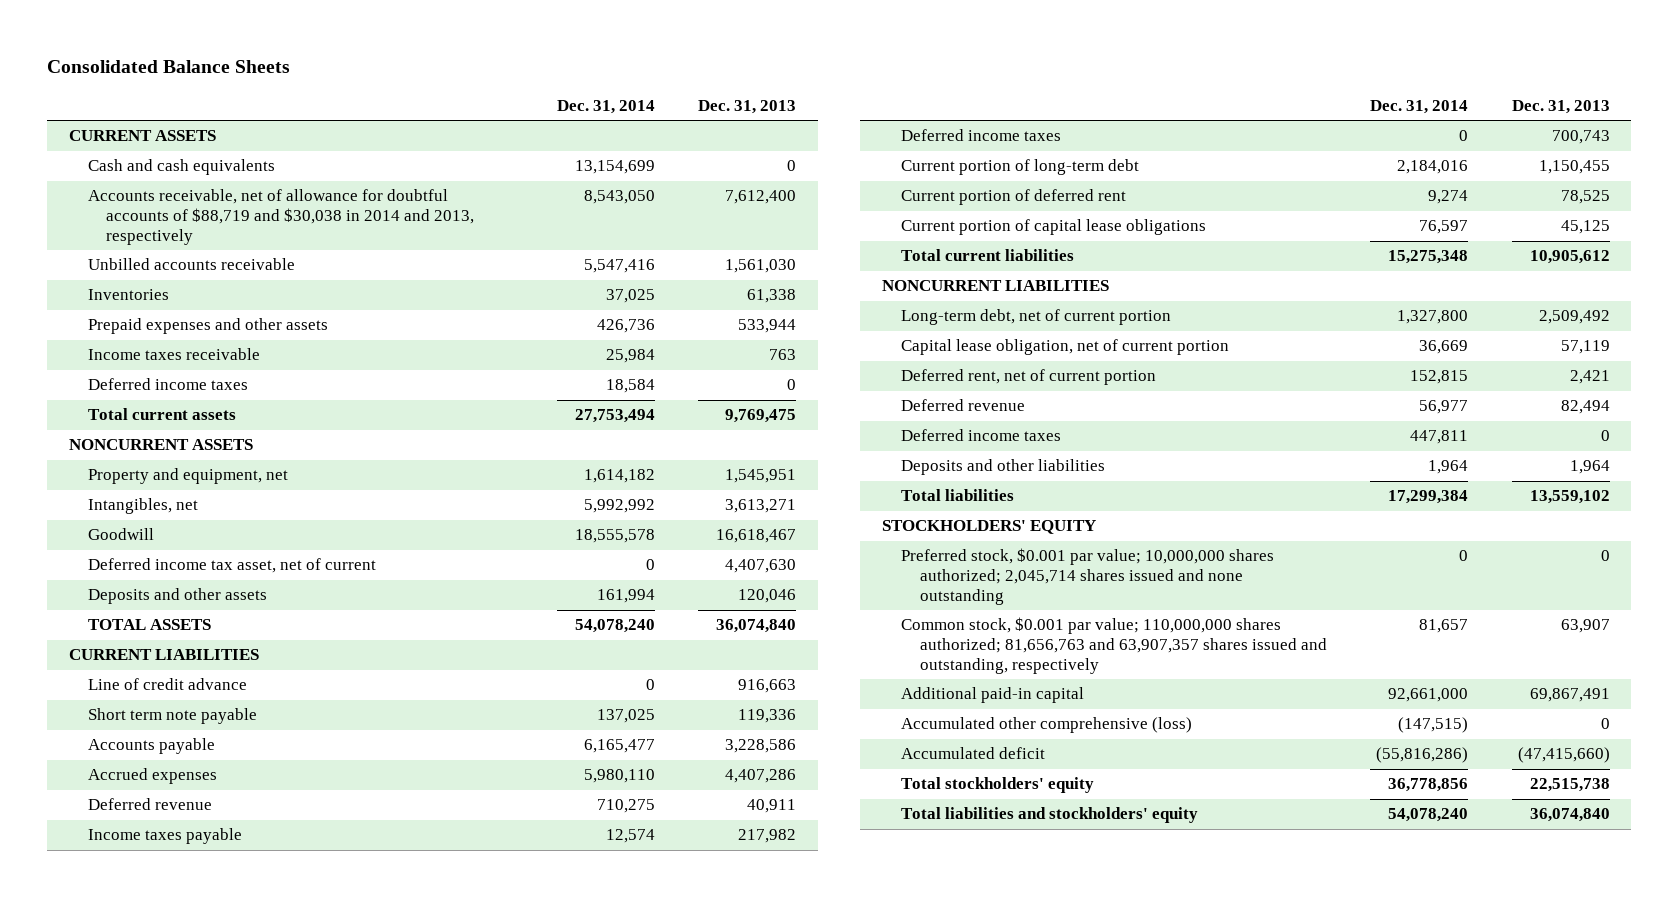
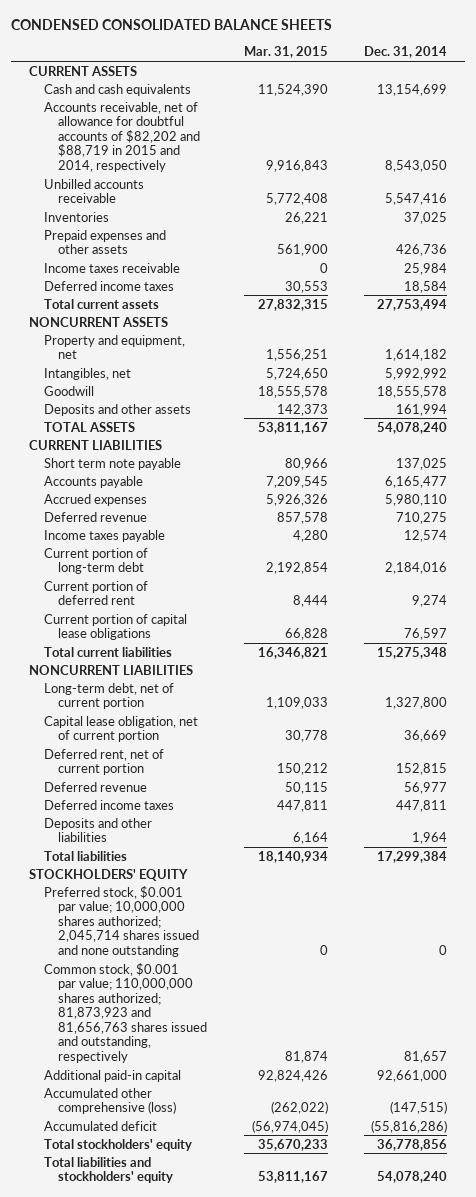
[46,60,290,74] Consolidated Balance Sheets -> [11,19,333,31] CONDENSED CONSOLIDATED BALANCE SHEETS
[698,99,797,114] Dec. 31, 2013 -> none
none -> [243,46,328,59] Mar. 31, 2015
[87,189,475,245] Accounts receivable, net of allowance for doubtful accounts of $88,719 and $30,038 in 2014 and 2013, respectively -> [43,101,201,172] Accounts receivable, net of allowance for doubtful accounts of $82,202 and $88,719 in 2015 and 2014, respectively
[87,558,376,574] Deferred income tax asset, net of current -> none
[87,678,247,691] Line of credit advance -> none
[900,129,1061,142] Deferred income taxes -> none
[900,617,1327,674] Common stock, $0.001 par value; 110,000,000 shares authorized; 81,656,763 and 63,907,357 shares issued and outstanding, respectively -> [43,962,208,1063] Common stock, $0.001 par value; 110,000,000 shares authorized; 81,873,923 and 81,656,763 shares issued and outstanding, respectively

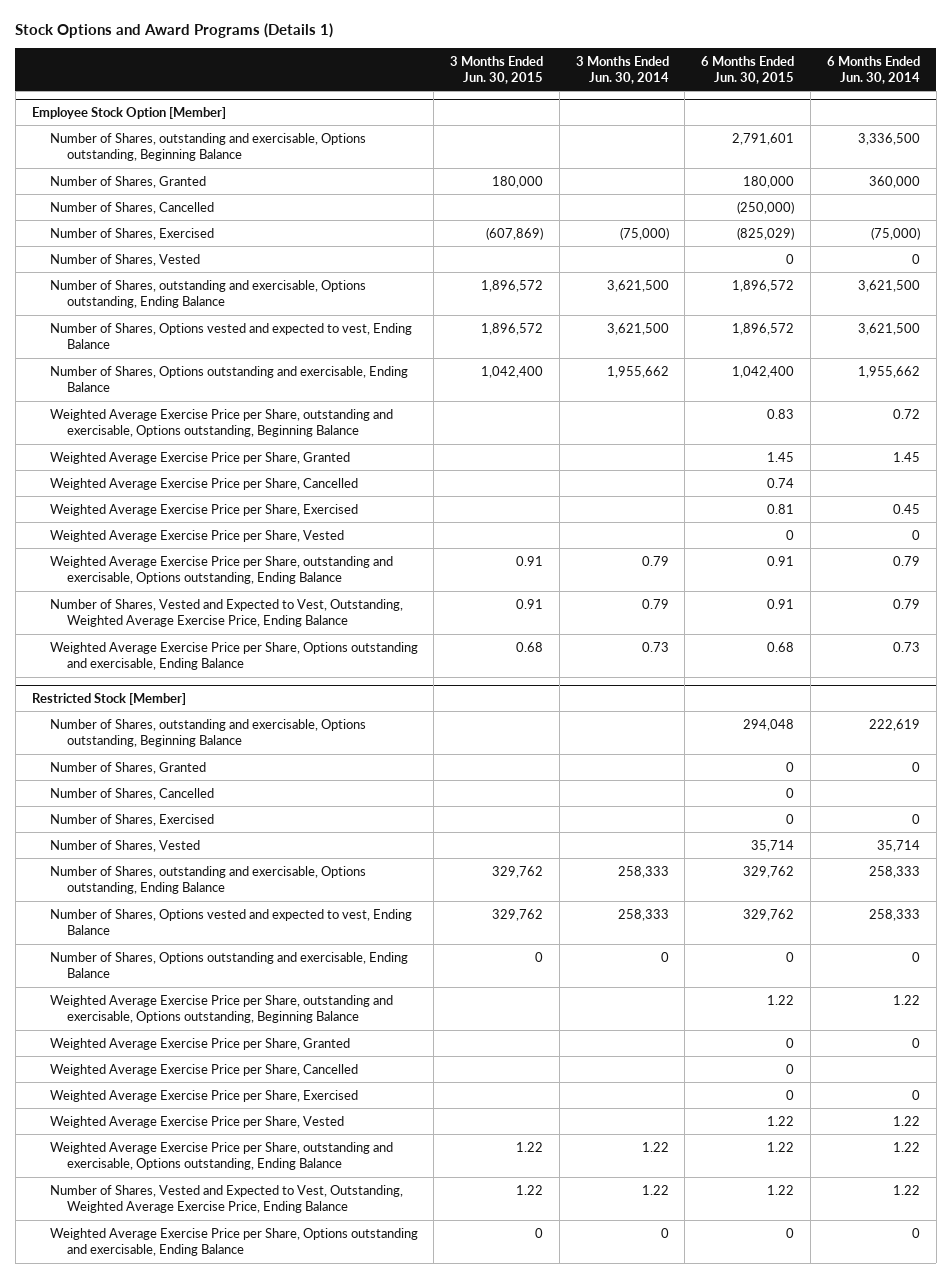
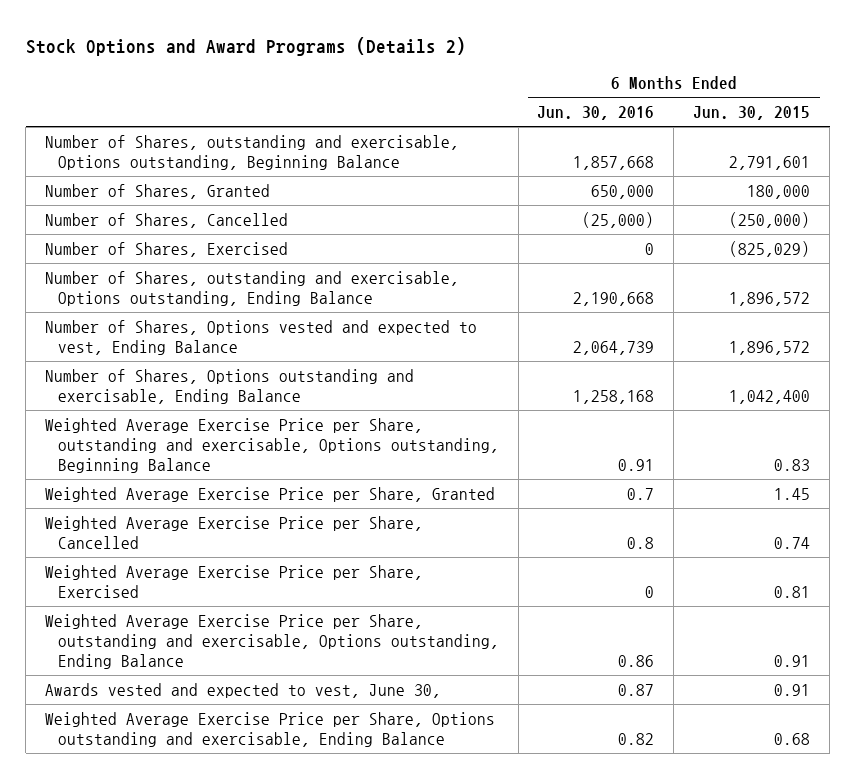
[15,23,334,39] Stock Options and Award Programs (Details 1) -> [25,36,466,56] Stock Options and Award Programs (Details 2)
[450,55,544,84] 3 Months Ended Jun. 30, 2015 -> none
[575,55,669,84] 3 Months Ended Jun. 30, 2014 -> none
[826,55,920,84] 6 Months Ended Jun. 30, 2014 -> none
none -> [537,105,655,120] Jun. 30, 2016
[31,106,226,119] Employee Stock Option [Member] -> none
[49,253,200,266] Number of Shares, Vested -> none
[49,529,344,542] Weighted Average Exercise Price per Share, Vested -> none
[49,598,403,628] Number of Shares, Vested and Expected to Vest, Outstanding, Weighted Average Exercise Price, Ending Balance -> [45,682,442,698] Awards vested and expected to vest, June 30,
[31,692,186,705] Restricted Stock [Member] -> none
[49,718,366,748] Number of Shares, outstanding and exercisable, Options outstanding, Beginning Balance -> none
[49,761,206,774] Number of Shares, Granted -> none
[49,787,214,800] Number of Shares, Cancelled -> none
[49,813,214,826] Number of Shares, Exercised -> none
[49,839,200,852] Number of Shares, Vested -> none
[49,865,366,895] Number of Shares, outstanding and exercisable, Options outstanding, Ending Balance -> none
[49,908,412,936] Number of Shares, Options vested and expected to vest, Ending Balance -> none
[49,951,408,979] Number of Shares, Options outstanding and exercisable, Ending Balance -> none
[49,994,393,1024] Weighted Average Exercise Price per Share, outstanding and exercisable, Options outstanding, Beginning Balance -> none
[49,1037,350,1050] Weighted Average Exercise Price per Share, Granted -> none
[49,1063,358,1076] Weighted Average Exercise Price per Share, Cancelled -> none
[49,1089,358,1102] Weighted Average Exercise Price per Share, Exercised -> none
[49,1115,344,1128] Weighted Average Exercise Price per Share, Vested -> none
[49,1141,393,1171] Weighted Average Exercise Price per Share, outstanding and exercisable, Options outstanding, Ending Balance -> none
[49,1184,403,1214] Number of Shares, Vested and Expected to Vest, Outstanding, Weighted Average Exercise Price, Ending Balance -> none
[49,1227,418,1257] Weighted Average Exercise Price per Share, Options outstanding and exercisable, Ending Balance -> none

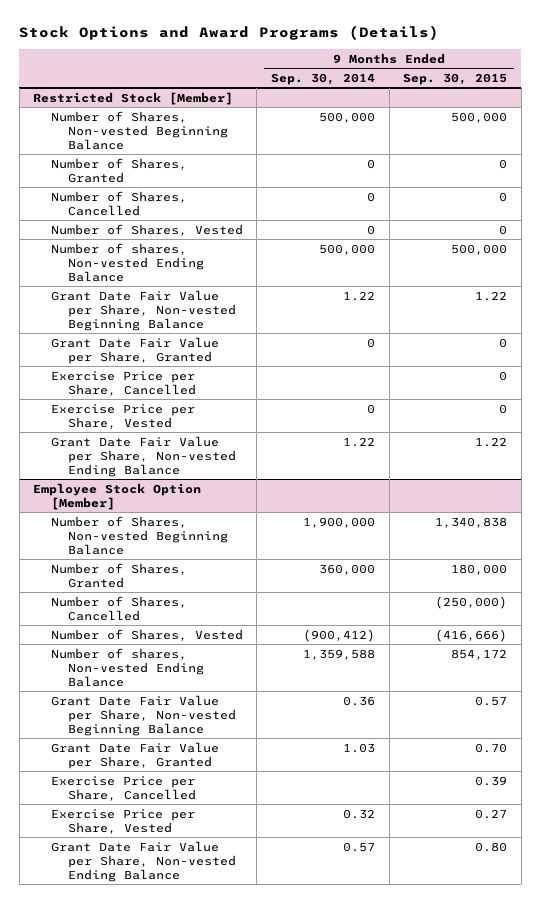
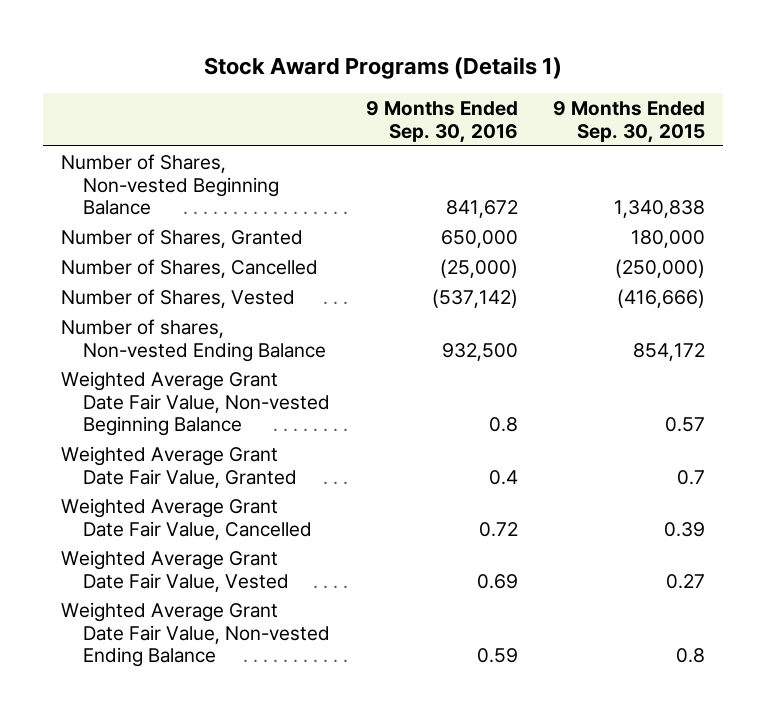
[19,25,440,41] Stock Options and Award Programs (Details) -> [204,56,563,79] Stock Award Programs (Details 1)
[271,72,376,85] Sep. 30, 2014 -> none
none -> [365,101,518,143] 9 Months Ended Sep. 30, 2016
[33,91,234,105] Restricted Stock [Member] -> none
[50,110,229,150] Number of Shares, Non-vested Beginning Balance -> none
[50,157,187,183] Number of Shares, Granted -> none
[50,190,187,216] Number of Shares, Cancelled -> none
[50,223,243,236] Number of Shares, Vested -> none
[50,242,205,282] Number of shares, Non-vested Ending Balance -> none
[50,289,237,331] Grant Date Fair Value per Share, Non-vested Beginning Balance -> none
[50,336,219,364] Grant Date Fair Value per Share, Granted -> none
[50,370,197,396] Exercise Price per Share, Cancelled -> none
[50,403,195,429] Exercise Price per Share, Vested -> none
[50,435,237,477] Grant Date Fair Value per Share, Non-vested Ending Balance -> none
[33,482,202,510] Employee Stock Option [Member] -> none
[50,775,197,801] Exercise Price per Share, Cancelled -> none
[50,808,195,834] Exercise Price per Share, Vested -> none
[50,694,237,736] Grant Date Fair Value per Share, Non-vested Beginning Balance -> [61,370,331,437] Weighted Average Grant Date Fair Value, Non-vested Beginning Balance
[50,741,219,769] Grant Date Fair Value per Share, Granted -> [61,445,298,488] Weighted Average Grant Date Fair Value, Granted
[475,742,508,753] 0.70 -> [677,469,706,485] 0.7
none -> [61,497,313,540] Weighted Average Grant Date Fair Value, Cancelled
none -> [61,549,290,592] Weighted Average Grant Date Fair Value, Vested
[50,840,237,882] Grant Date Fair Value per Share, Non-vested Ending Balance -> [61,601,331,668] Weighted Average Grant Date Fair Value, Non-vested Ending Balance
[475,841,508,852] 0.80 -> [676,648,706,664] 0.8

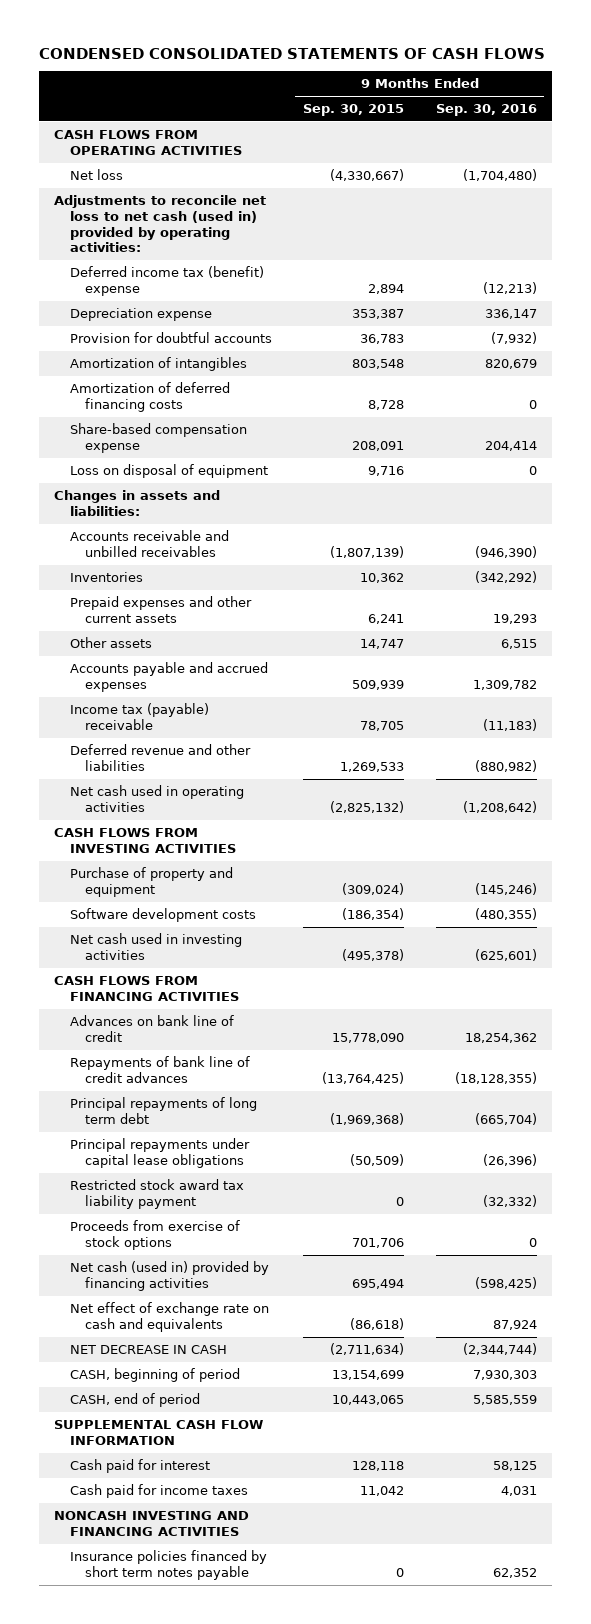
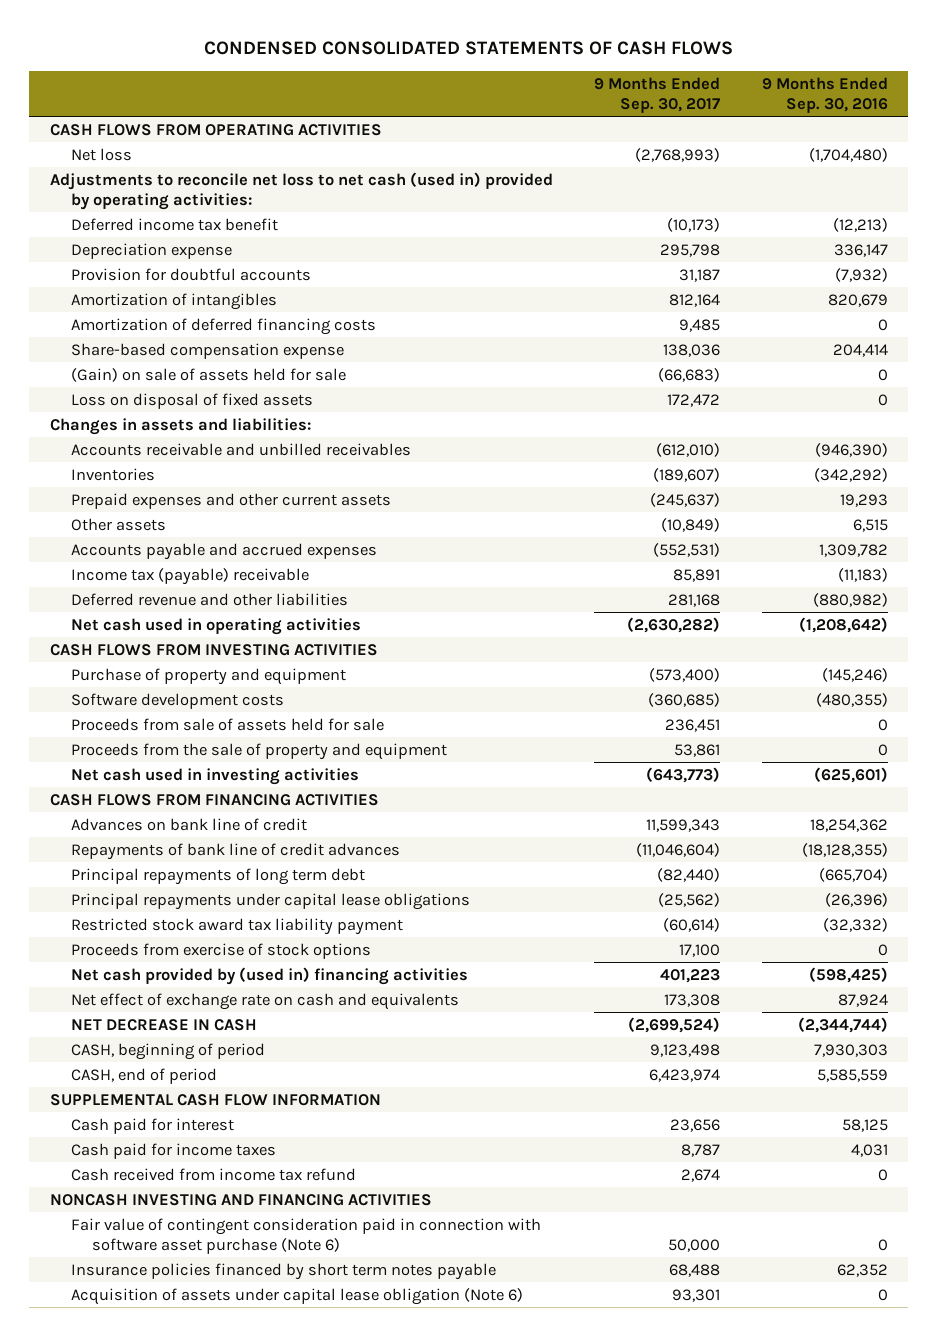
[303,104,405,117] Sep. 30, 2015 -> none
none -> [594,76,721,113] 9 Months Ended Sep. 30, 2017
[69,266,264,296] Deferred income tax (benefit) expense -> [70,217,278,231] Deferred income tax benefit
none -> [70,367,346,382] (Gain) on sale of assets held for sale
[69,464,268,479] Loss on disposal of equipment -> [70,392,313,409] Loss on disposal of fixed assets
none -> [70,717,384,731] Proceeds from sale of assets held for sale
none -> [70,742,447,760] Proceeds from the sale of property and equipment
[69,1261,269,1291] Net cash (used in) provided by financing activities -> [70,966,468,985] Net cash provided by (used in) financing activities
none -> [70,1167,356,1181] Cash received from income tax refund
none -> [70,1217,541,1254] Fair value of contingent consideration paid in connection with software asset purchase (Note 6)
none -> [70,1287,523,1305] Acquisition of assets under capital lease obligation (Note 6)

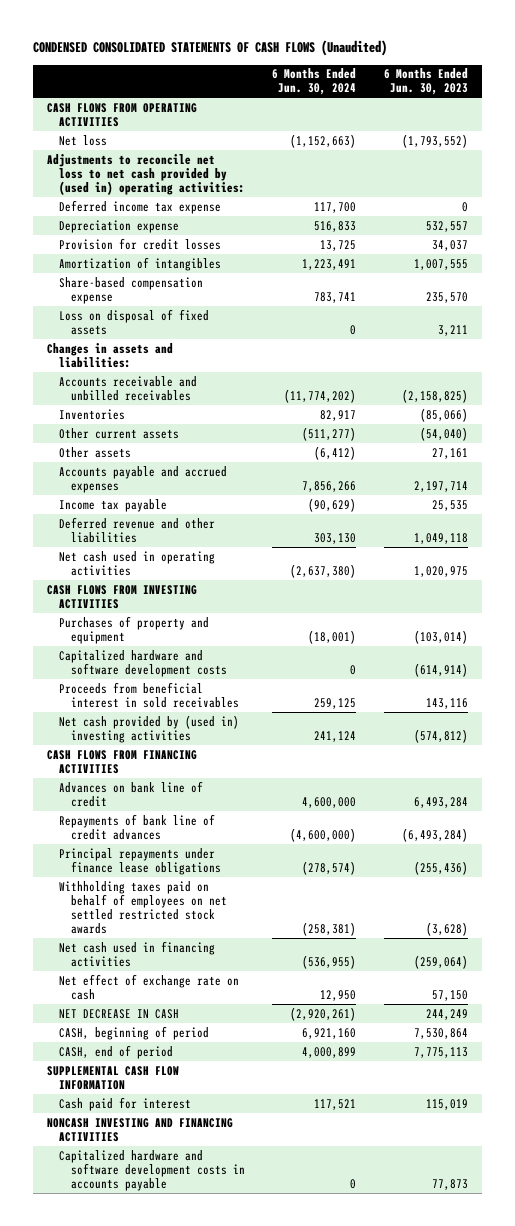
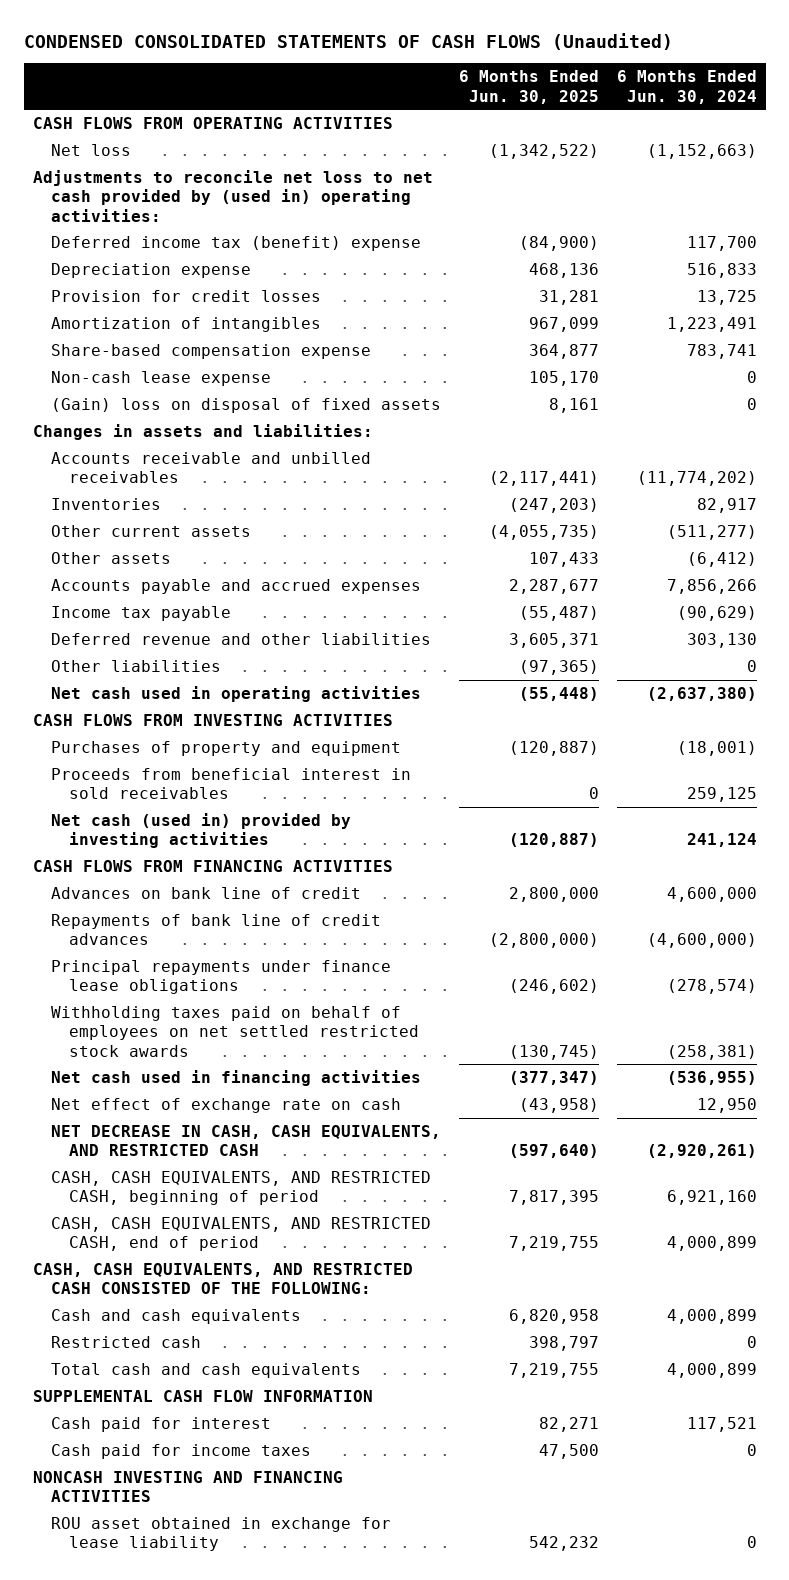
[384,68,469,96] 6 Months Ended Jun. 30, 2023 -> none
none -> [458,70,599,104] 6 Months Ended Jun. 30, 2025
[58,199,221,214] Deferred income tax expense -> [50,236,421,252] Deferred income tax (benefit) expense
none -> [50,371,271,387] Non-cash lease expense
[58,308,209,335] Loss on disposal of fixed assets -> [50,398,441,414] (Gain) loss on disposal of fixed assets
none -> [50,660,221,673] Other liabilities
[58,649,227,677] Capitalized hardware and software development costs -> none
[58,714,239,743] Net cash provided by (used in) investing activities -> [50,813,351,849] Net cash (used in) provided by investing activities
[58,1008,179,1019] NET DECREASE IN CASH -> [50,1125,441,1157] NET DECREASE IN CASH, CASH EQUIVALENTS, AND RESTRICTED CASH
[58,1025,209,1040] CASH, beginning of period -> [50,1171,431,1206] CASH, CASH EQUIVALENTS, AND RESTRICTED CASH, beginning of period
[58,1044,173,1059] CASH, end of period -> [50,1217,431,1252] CASH, CASH EQUIVALENTS, AND RESTRICTED CASH, end of period
none -> [32,1263,413,1295] CASH, CASH EQUIVALENTS, AND RESTRICTED CASH CONSISTED OF THE FOLLOWING:
none -> [50,1309,301,1325] Cash and cash equivalents
none -> [50,1336,201,1349] Restricted cash
none -> [50,1363,361,1379] Total cash and cash equivalents
none -> [50,1444,311,1460] Cash paid for income taxes
[58,1149,245,1191] Capitalized hardware and software development costs in accounts payable -> none
none -> [50,1517,391,1552] ROU asset obtained in exchange for lease liability

